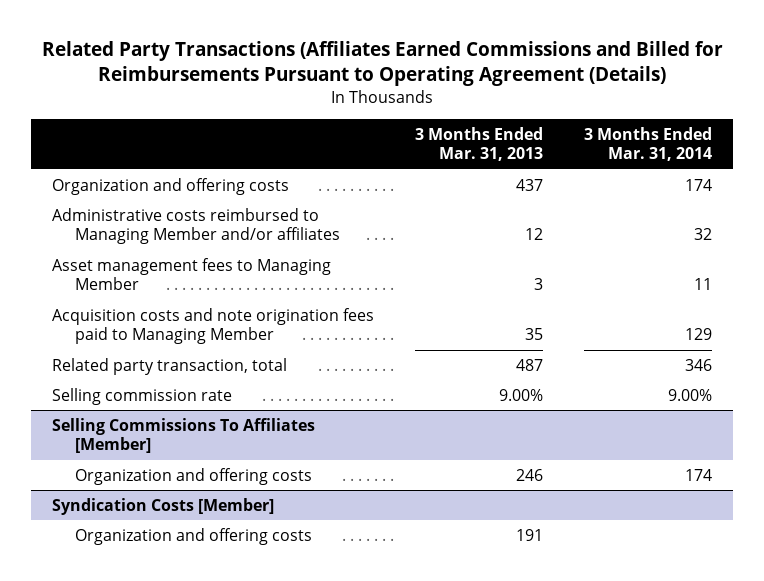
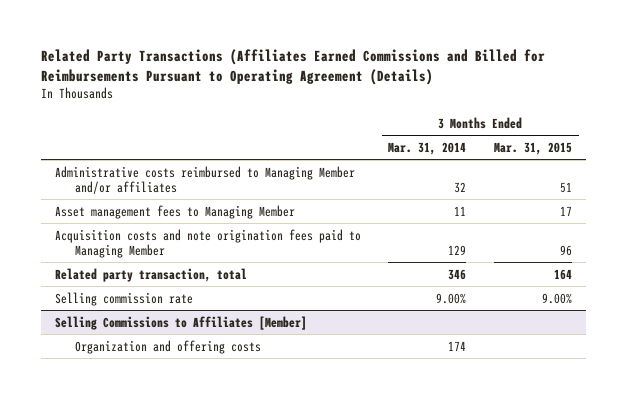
[415,126,544,162] 3 Months Ended Mar. 31, 2013 -> none
none -> [493,141,572,155] Mar. 31, 2015
[51,177,289,195] Organization and offering costs -> none
[51,417,315,454] Selling Commissions To Affiliates [Member] -> [54,315,307,330] Selling Commissions to Affiliates [Member]
[51,497,274,515] Syndication Costs [Member] -> none
[74,527,312,545] Organization and offering costs -> none

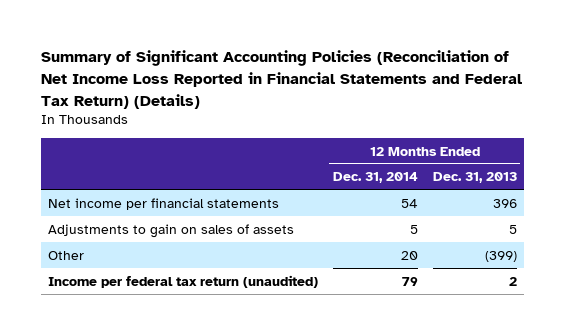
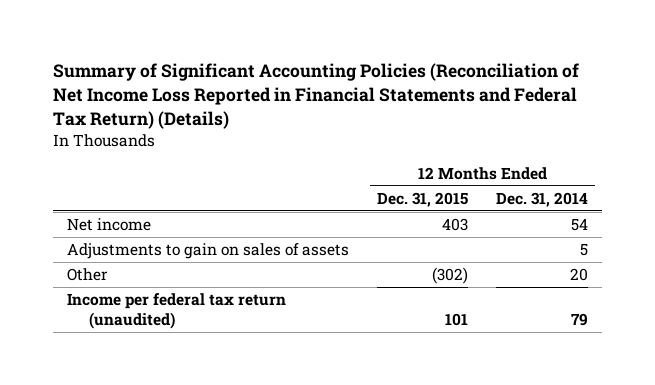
[432,172,517,184] Dec. 31, 2013 -> none
none -> [377,191,469,207] Dec. 31, 2015
[48,197,280,210] Net income per financial statements -> [67,217,152,231] Net income

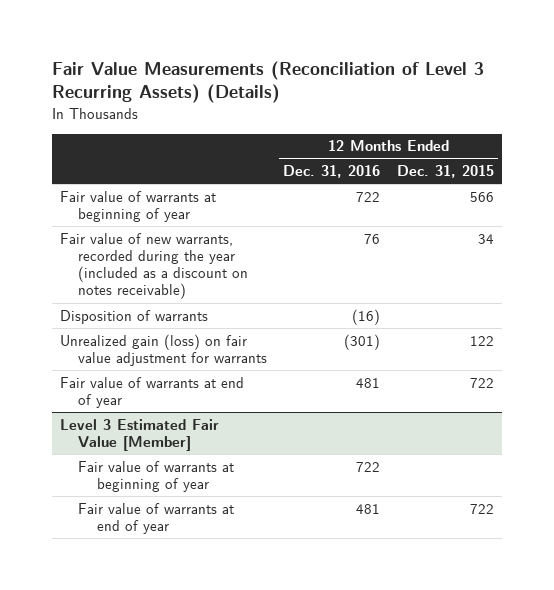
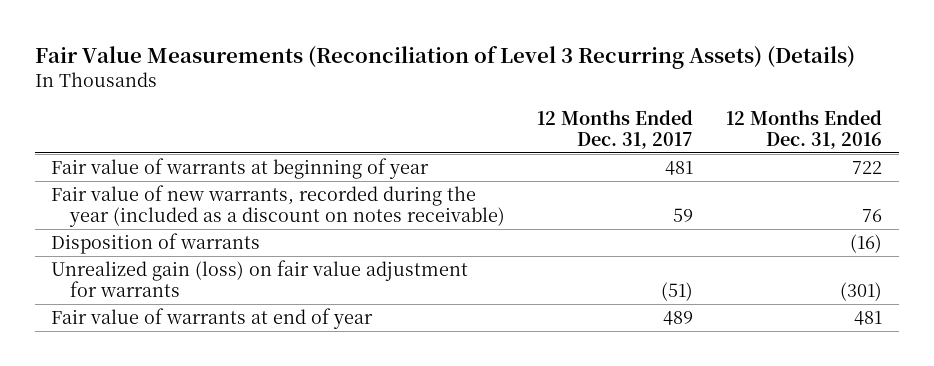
[396,165,494,179] Dec. 31, 2015 -> none
none -> [537,109,694,149] 12 Months Ended Dec. 31, 2017
[59,418,219,451] Level 3 Estimated Fair Value [Member] -> none
[78,460,235,492] Fair value of warrants at beginning of year -> none
[78,502,235,534] Fair value of warrants at end of year -> none

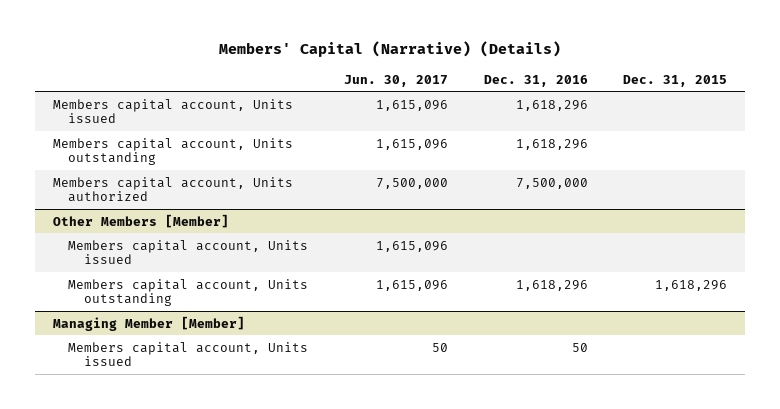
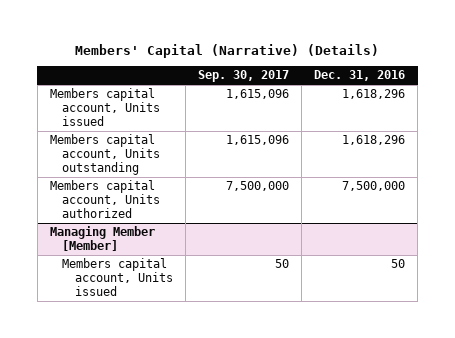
[343,74,448,87] Jun. 30, 2017 -> none
[623,74,728,87] Dec. 31, 2015 -> none
none -> [198,70,290,83] Sep. 30, 2017
[52,213,229,228] Other Members [Member] -> none
[68,239,309,265] Members capital account, Units issued -> none
[68,278,309,307] Members capital account, Units outstanding -> none

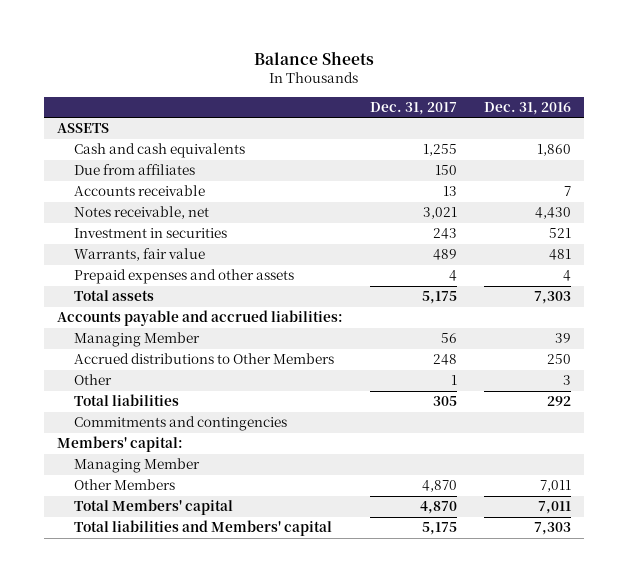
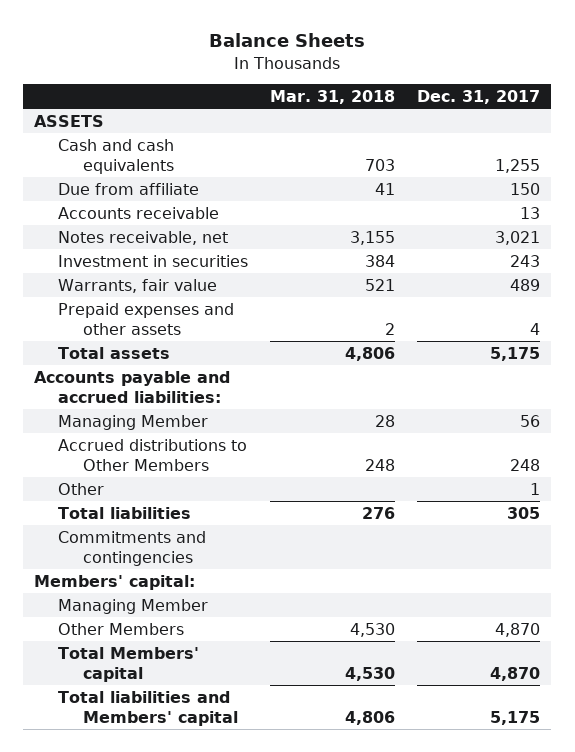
[483,102,571,116] Dec. 31, 2016 -> none
none -> [270,89,396,104] Mar. 31, 2018
[74,164,196,176] Due from affiliates -> [58,182,200,195] Due from affiliate

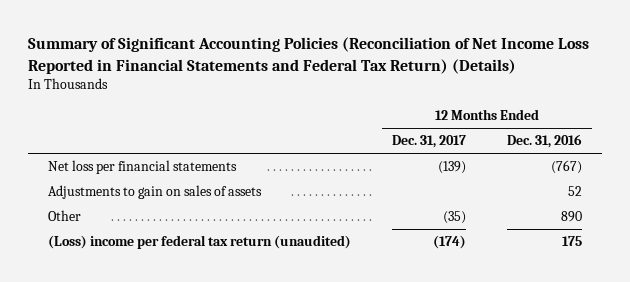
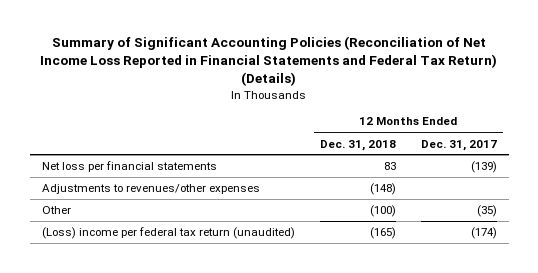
[506,134,582,149] Dec. 31, 2016 -> none
none -> [319,139,396,151] Dec. 31, 2018
[48,185,263,200] Adjustments to gain on sales of assets -> [41,184,260,195] Adjustments to revenues/other expenses

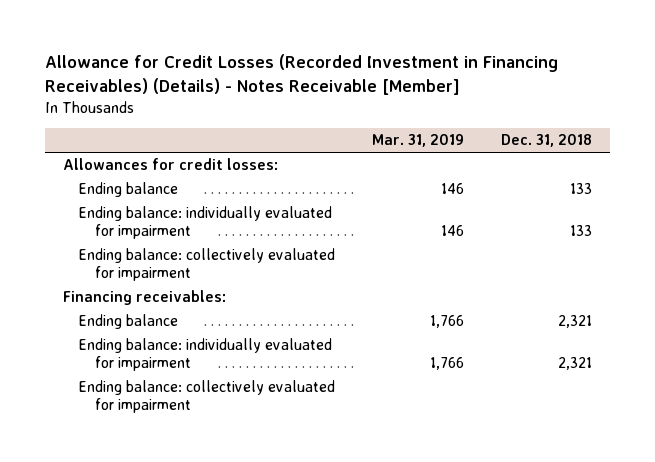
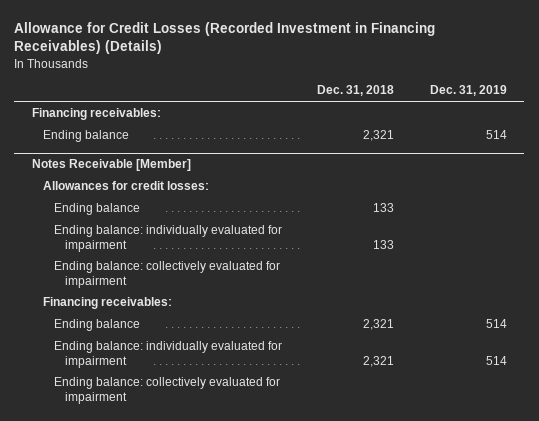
[44,54,558,96] Allowance for Credit Losses (Recorded Investment in Financing Receivables) (Details) - Notes Receivable [Member] -> [14,21,436,55] Allowance for Credit Losses (Recorded Investment in Financing Receivables) (Details)
[371,134,464,148] Mar. 31, 2019 -> none
none -> [429,85,507,97] Dec. 31, 2019
none -> [32,107,162,120] Financing receivables:
none -> [43,129,130,142] Ending balance
none -> [32,159,192,172] Notes Receivable [Member]

